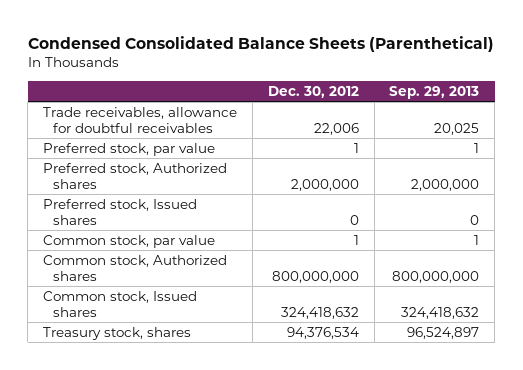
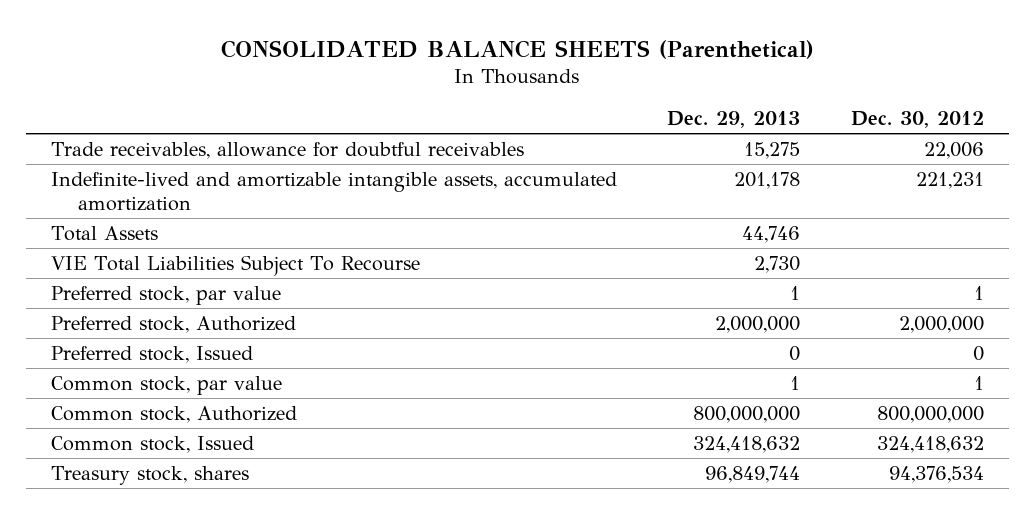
[27,35,494,52] Condensed Consolidated Balance Sheets (Parenthetical) -> [221,39,815,59] CONSOLIDATED BALANCE SHEETS (Parenthetical)
[389,85,480,99] Sep. 29, 2013 -> none
none -> [667,111,801,129] Dec. 29, 2013
none -> [50,171,617,212] Indefinite-lived and amortizable intangible assets, accumulated amortization
none -> [50,225,158,241] Total Assets
none -> [50,254,420,276] VIE Total Liabilities Subject To Recourse
[43,162,228,189] Preferred stock, Authorized shares -> [50,315,296,333] Preferred stock, Authorized
[43,198,198,225] Preferred stock, Issued shares -> [50,345,253,363] Preferred stock, Issued
[43,254,228,281] Common stock, Authorized shares -> [50,405,297,423] Common stock, Authorized
[43,290,198,317] Common stock, Issued shares -> [50,435,254,453] Common stock, Issued

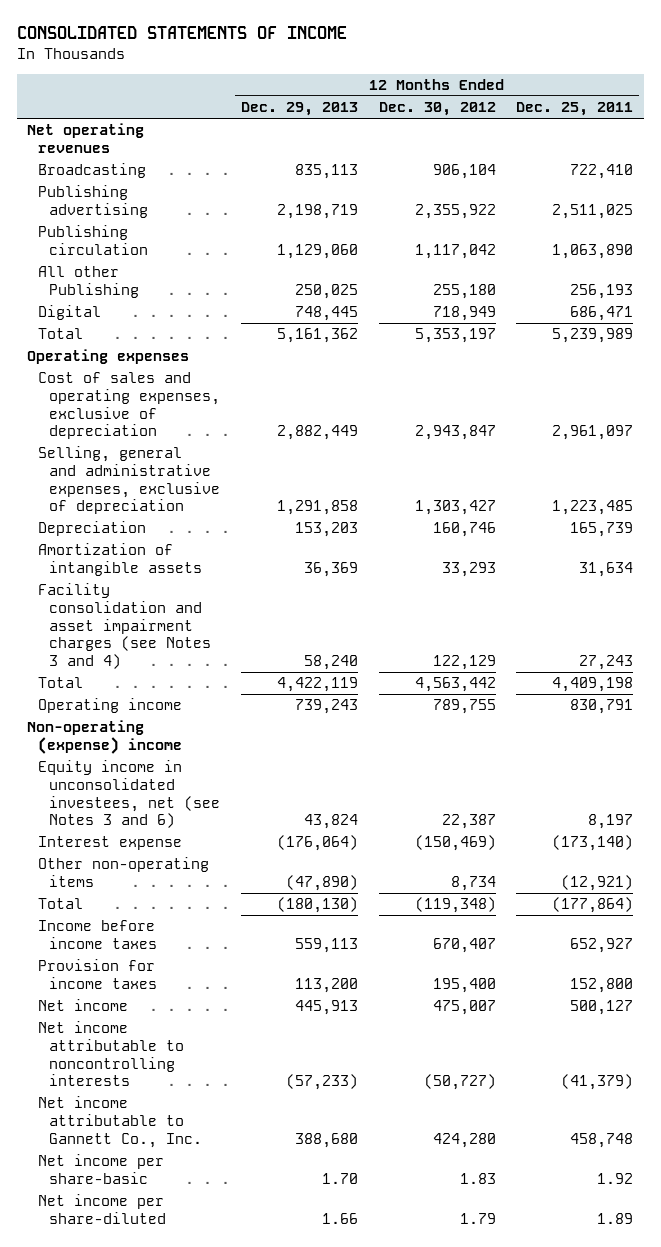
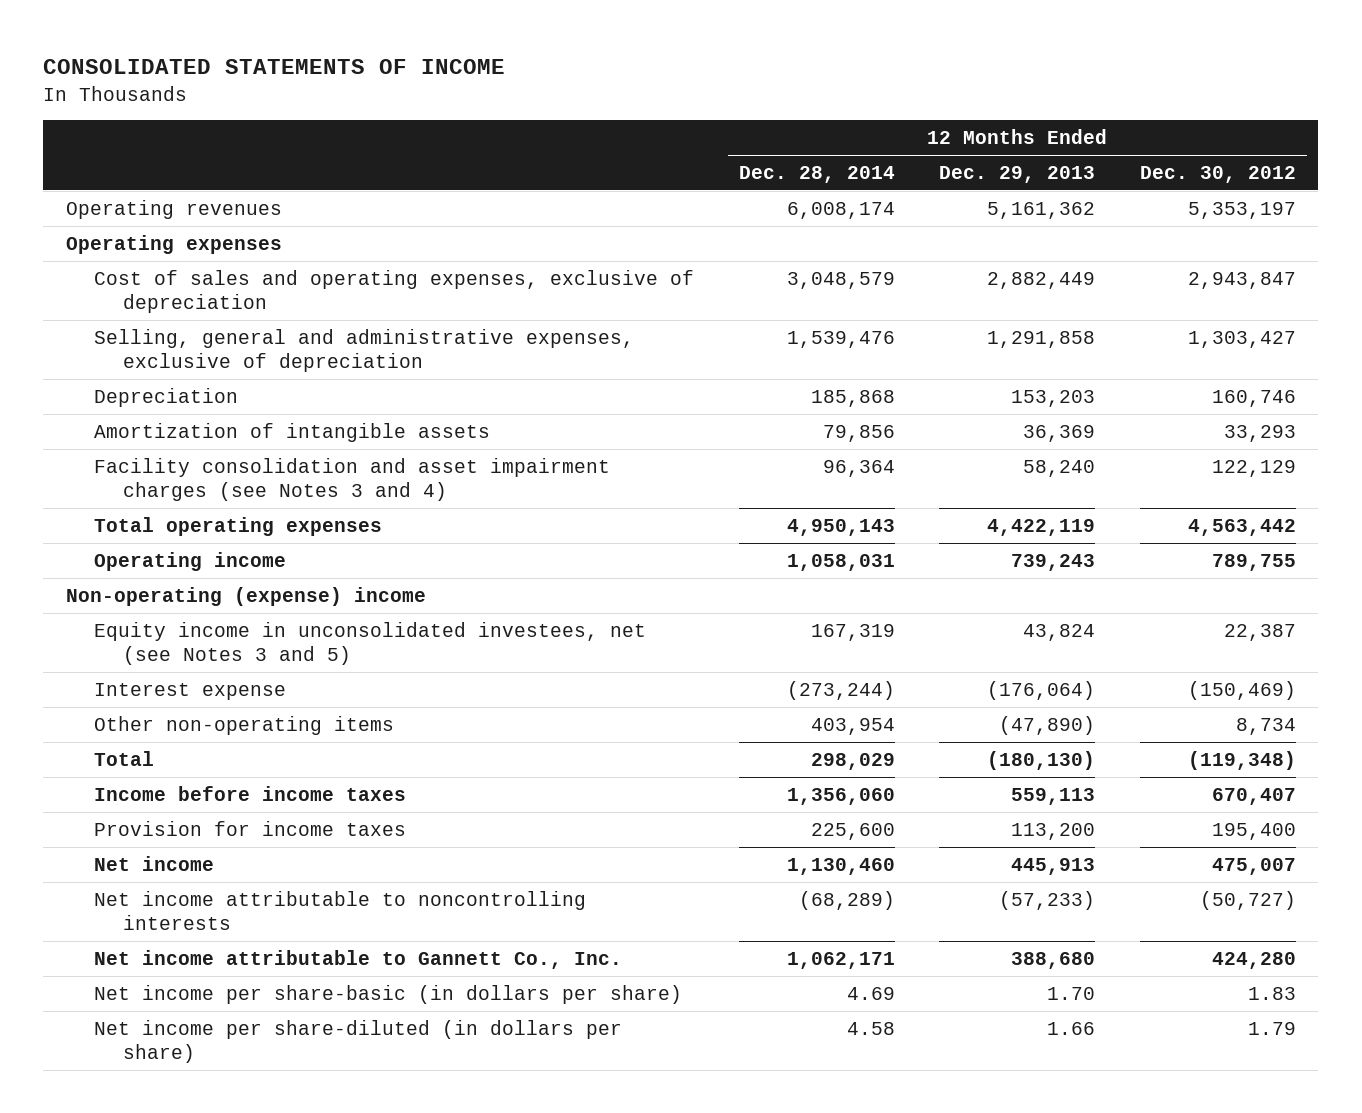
[516,102,634,117] Dec. 25, 2011 -> none
none -> [738,165,895,183] Dec. 28, 2014
[27,123,145,153] Net operating revenues -> none
[37,163,146,179] Broadcasting -> none
[37,185,148,218] Publishing advertising -> none
[37,225,148,255] Publishing circulation -> none
[37,266,139,298] All other Publishing -> none
[37,305,101,321] Digital -> none
[37,328,83,340] Total -> [65,199,282,219] Operating revenues
[37,677,83,689] Total -> [94,516,383,536] Total operating expenses
[37,760,220,829] Equity income in unconsolidated investees, net (see Notes 3 and 6) -> [94,621,647,666] Equity income in unconsolidated investees, net (see Notes 3 and 5)
[37,1154,164,1184] Net income per share-basic -> [94,984,683,1004] Net income per share-basic (in dollars per share)
[37,1194,166,1224] Net income per share-diluted -> [94,1019,623,1064] Net income per share-diluted (in dollars per share)

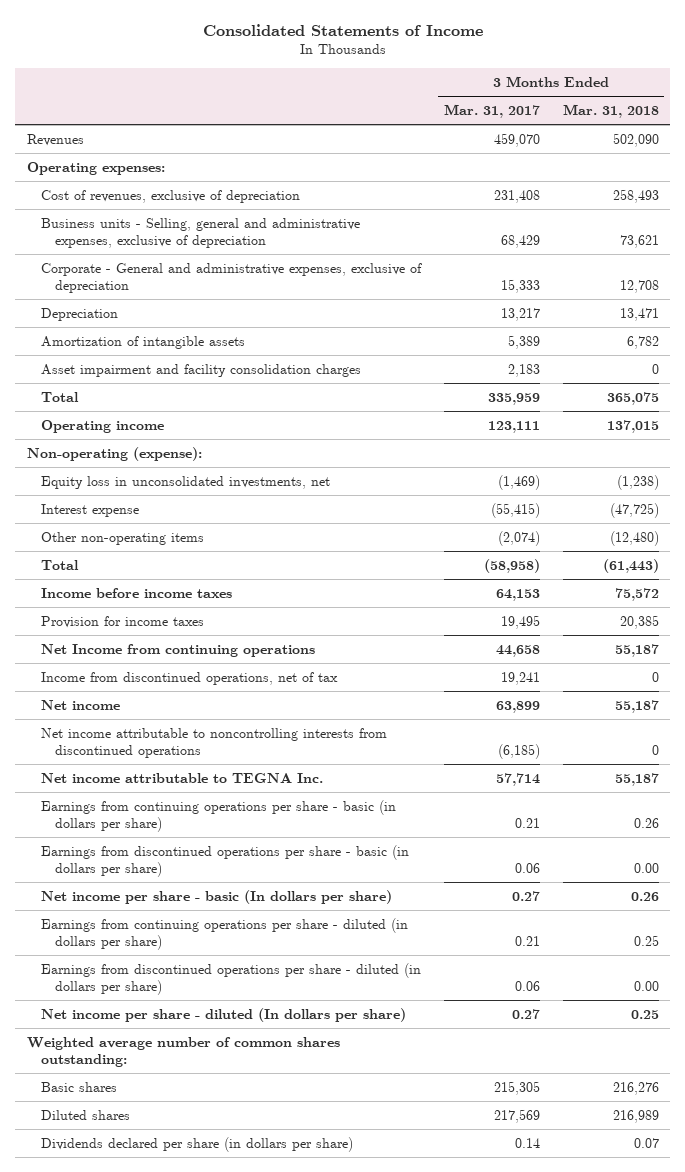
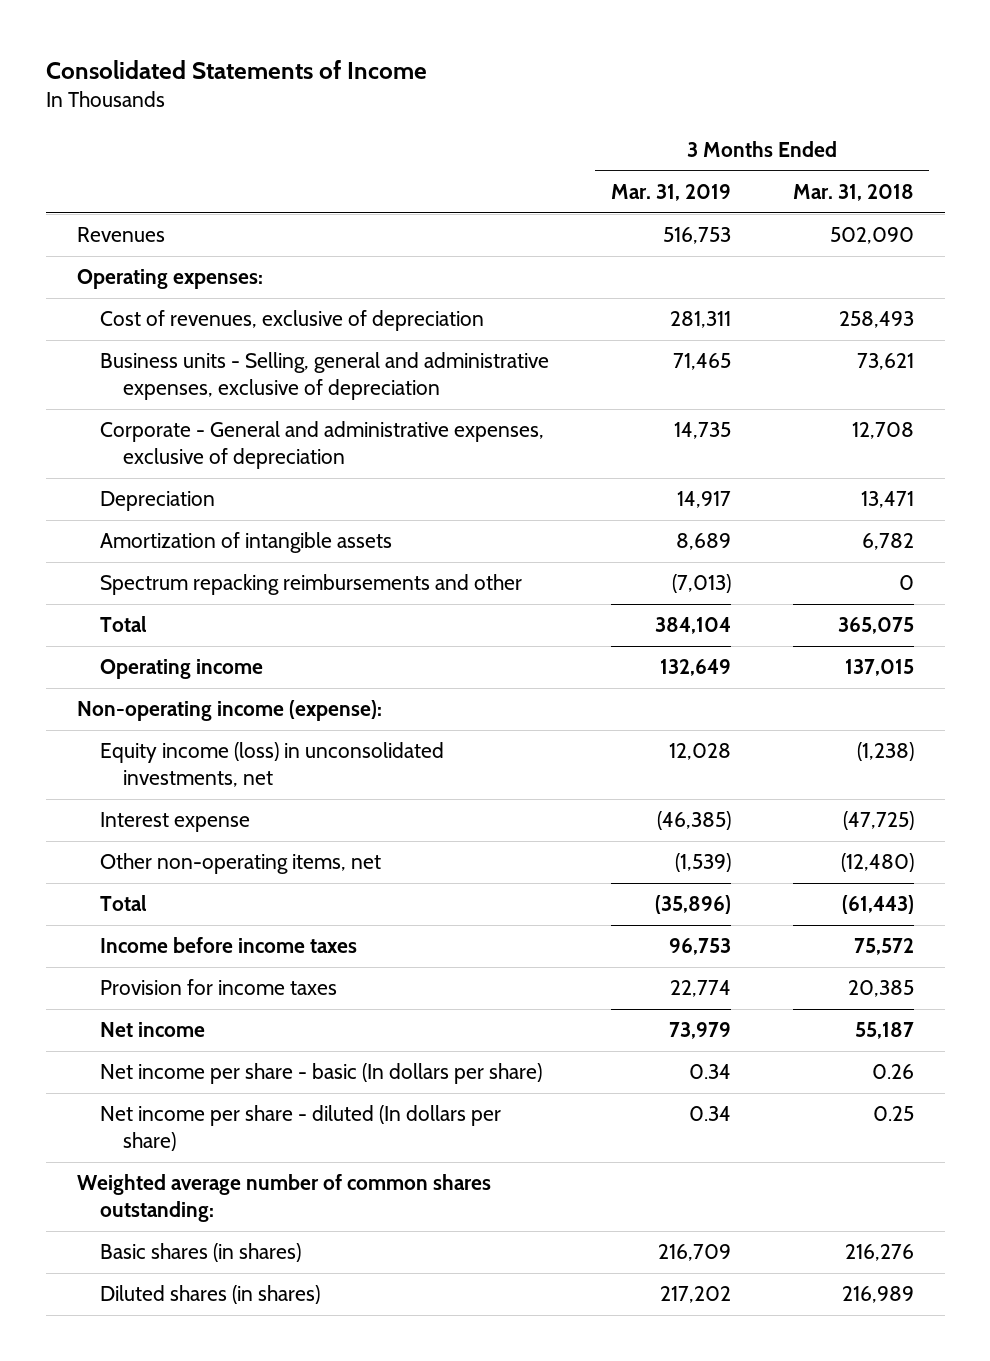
[443,103,540,118] Mar. 31, 2017 -> none
none -> [610,183,731,201] Mar. 31, 2019
[40,363,361,377] Asset impairment and facility consolidation charges -> none
none -> [99,574,522,596] Spectrum repacking reimbursements and other
[26,446,202,461] Non-operating (expense): -> [76,700,382,722] Non-operating income (expense):
[40,475,330,489] Equity loss in unconsolidated investments, net -> [99,742,444,788] Equity income (loss) in unconsolidated investments, net
[40,531,204,545] Other non-operating items -> [99,853,381,875] Other non-operating items, net
[40,643,315,657] Net Income from continuing operations -> none
[40,671,338,685] Income from discontinued operations, net of tax -> none
[40,727,387,759] Net income attributable to noncontrolling interests from discontinued operations -> none
[40,772,323,783] Net income attributable to TEGNA Inc. -> none
[40,799,396,833] Earnings from continuing operations per share - basic (in dollars per share) -> none
[40,844,409,878] Earnings from discontinued operations per share - basic (in dollars per share) -> none
[40,917,408,951] Earnings from continuing operations per share - diluted (in dollars per share) -> none
[40,962,421,996] Earnings from discontinued operations per share - diluted (in dollars per share) -> none
[40,1136,353,1152] Dividends declared per share (in dollars per share) -> none
[40,1081,117,1092] Basic shares -> [99,1243,301,1263] Basic shares (in shares)
[40,1109,130,1120] Diluted shares -> [99,1285,320,1305] Diluted shares (in shares)

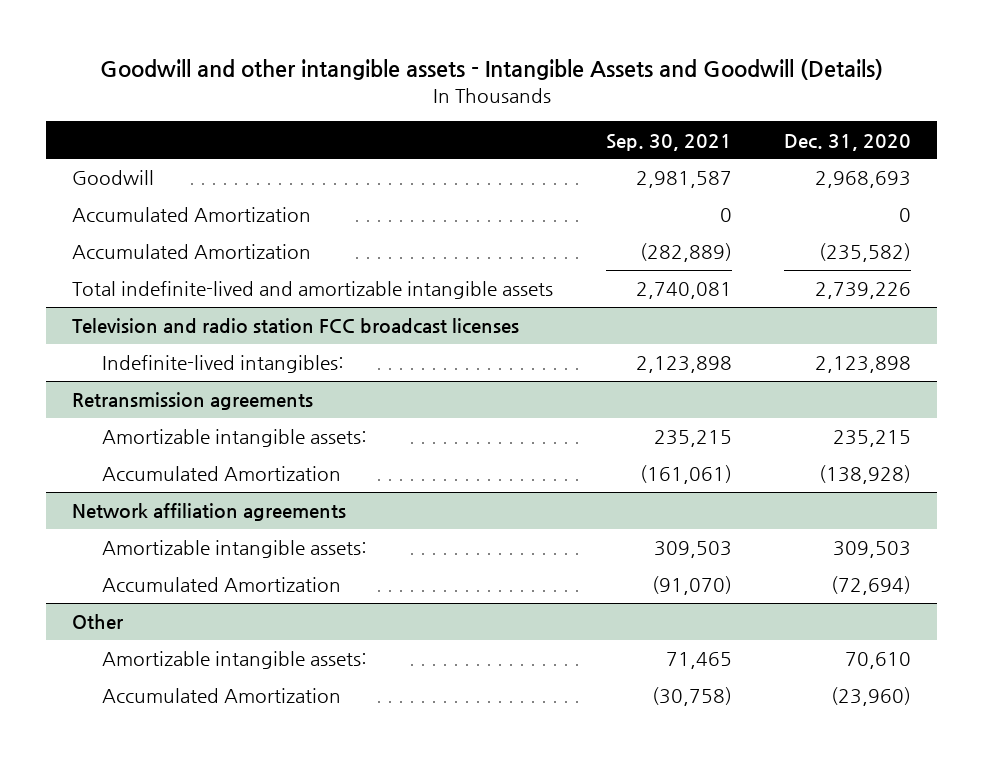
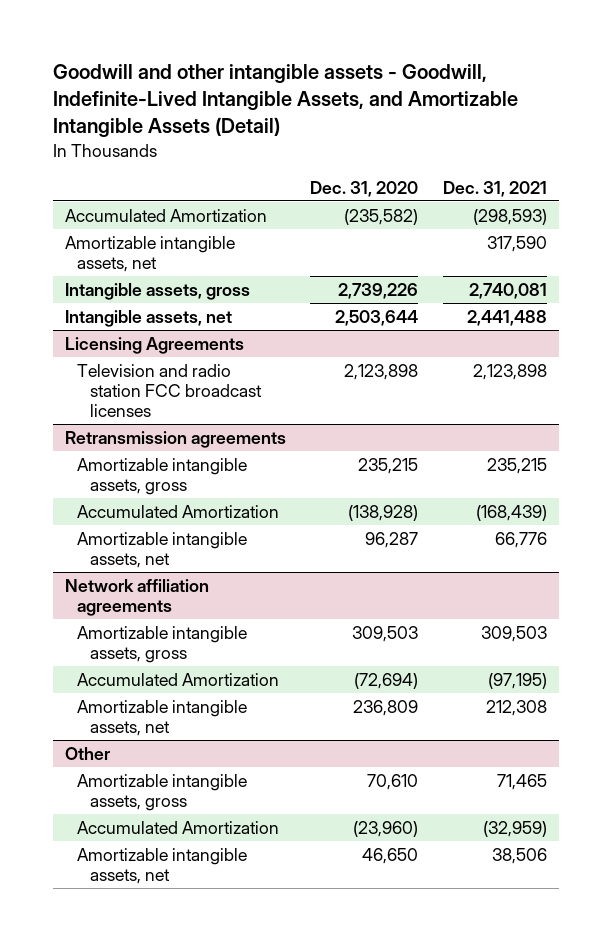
[99,59,883,81] Goodwill and other intangible assets - Intangible Assets and Goodwill (Details) -> [52,64,518,138] Goodwill and other intangible assets - Goodwill, Indefinite-Lived Intangible Assets, and Amortizable Intangible Assets (Detail)
[605,133,732,151] Sep. 30, 2021 -> none
none -> [442,180,547,197] Dec. 31, 2021
[72,170,155,186] Goodwill -> none
[72,207,312,223] Accumulated Amortization -> none
none -> [64,235,235,273] Amortizable intangible assets, net
[72,281,554,300] Total indefinite-lived and amortizable intangible assets -> [64,282,250,300] Intangible assets, gross
none -> [64,309,232,327] Intangible assets, net
[72,318,520,335] Television and radio station FCC broadcast licenses -> [64,336,244,354] Licensing Agreements
[102,355,345,374] Indefinite-lived intangibles: -> [77,363,263,418] Television and radio station FCC broadcast licenses
[102,429,368,448] Amortizable intangible assets: -> [77,457,248,496] Amortizable intangible assets, gross
none -> [77,531,248,569] Amortizable intangible assets, net
[102,540,368,559] Amortizable intangible assets: -> [77,625,248,664] Amortizable intangible assets, gross
none -> [77,699,248,737] Amortizable intangible assets, net
[102,651,368,670] Amortizable intangible assets: -> [77,773,248,812] Amortizable intangible assets, gross
none -> [77,847,248,885] Amortizable intangible assets, net

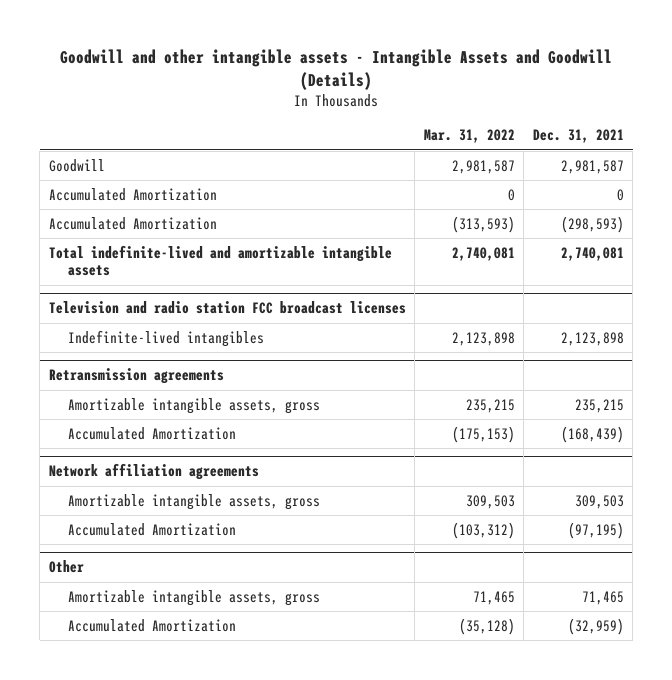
[52,64,518,138] Goodwill and other intangible assets - Goodwill, Indefinite-Lived Intangible Assets, and Amortizable Intangible Assets (Detail) -> [60,48,613,90] Goodwill and other intangible assets - Intangible Assets and Goodwill (Details)
[310,180,419,197] Dec. 31, 2020 -> none
none -> [423,129,515,144] Mar. 31, 2022
none -> [48,158,105,172] Goodwill
none -> [48,187,217,201] Accumulated Amortization
[64,235,235,273] Amortizable intangible assets, net -> none
[64,309,232,327] Intangible assets, net -> none
[64,282,250,300] Intangible assets, gross -> [48,244,392,277] Total indefinite-lived and amortizable intangible assets
[64,336,244,354] Licensing Agreements -> [48,301,406,315] Television and radio station FCC broadcast licenses
[77,363,263,418] Television and radio station FCC broadcast licenses -> [68,329,265,347] Indefinite-lived intangibles
[77,531,248,569] Amortizable intangible assets, net -> none
[77,699,248,737] Amortizable intangible assets, net -> none
[77,847,248,885] Amortizable intangible assets, net -> none

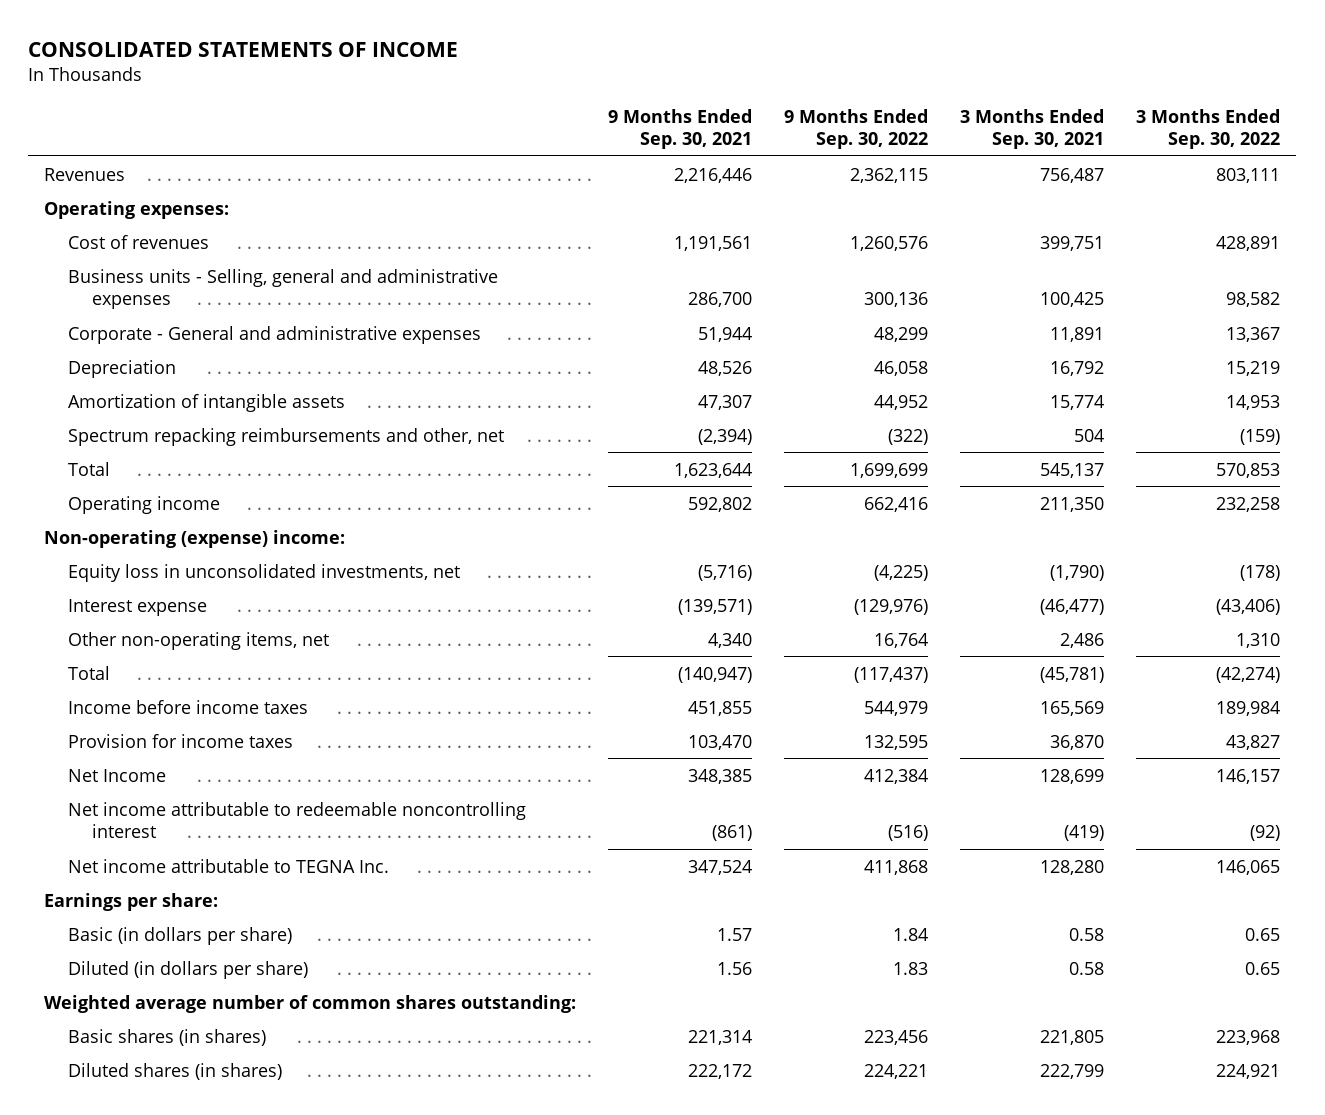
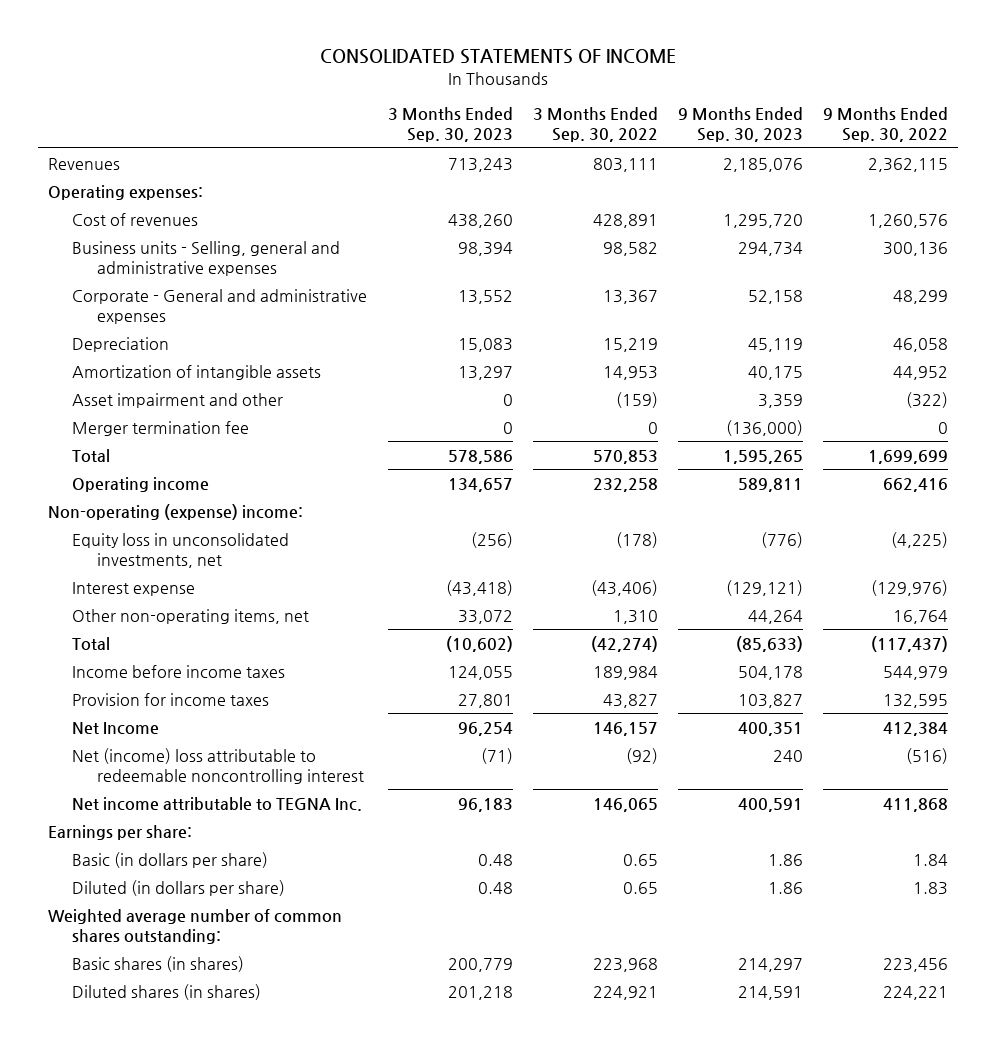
[608,108,753,150] 9 Months Ended Sep. 30, 2021 -> none
[960,108,1105,150] 3 Months Ended Sep. 30, 2021 -> none
none -> [387,107,513,143] 3 Months Ended Sep. 30, 2023
none -> [677,107,803,143] 9 Months Ended Sep. 30, 2023
[68,427,505,446] Spectrum repacking reimbursements and other, net -> [72,392,284,408] Asset impairment and other
none -> [72,420,250,436] Merger termination fee
[68,801,527,838] Net income attributable to redeemable noncontrolling interest -> [72,747,365,784] Net (income) loss attributable to redeemable noncontrolling interest

